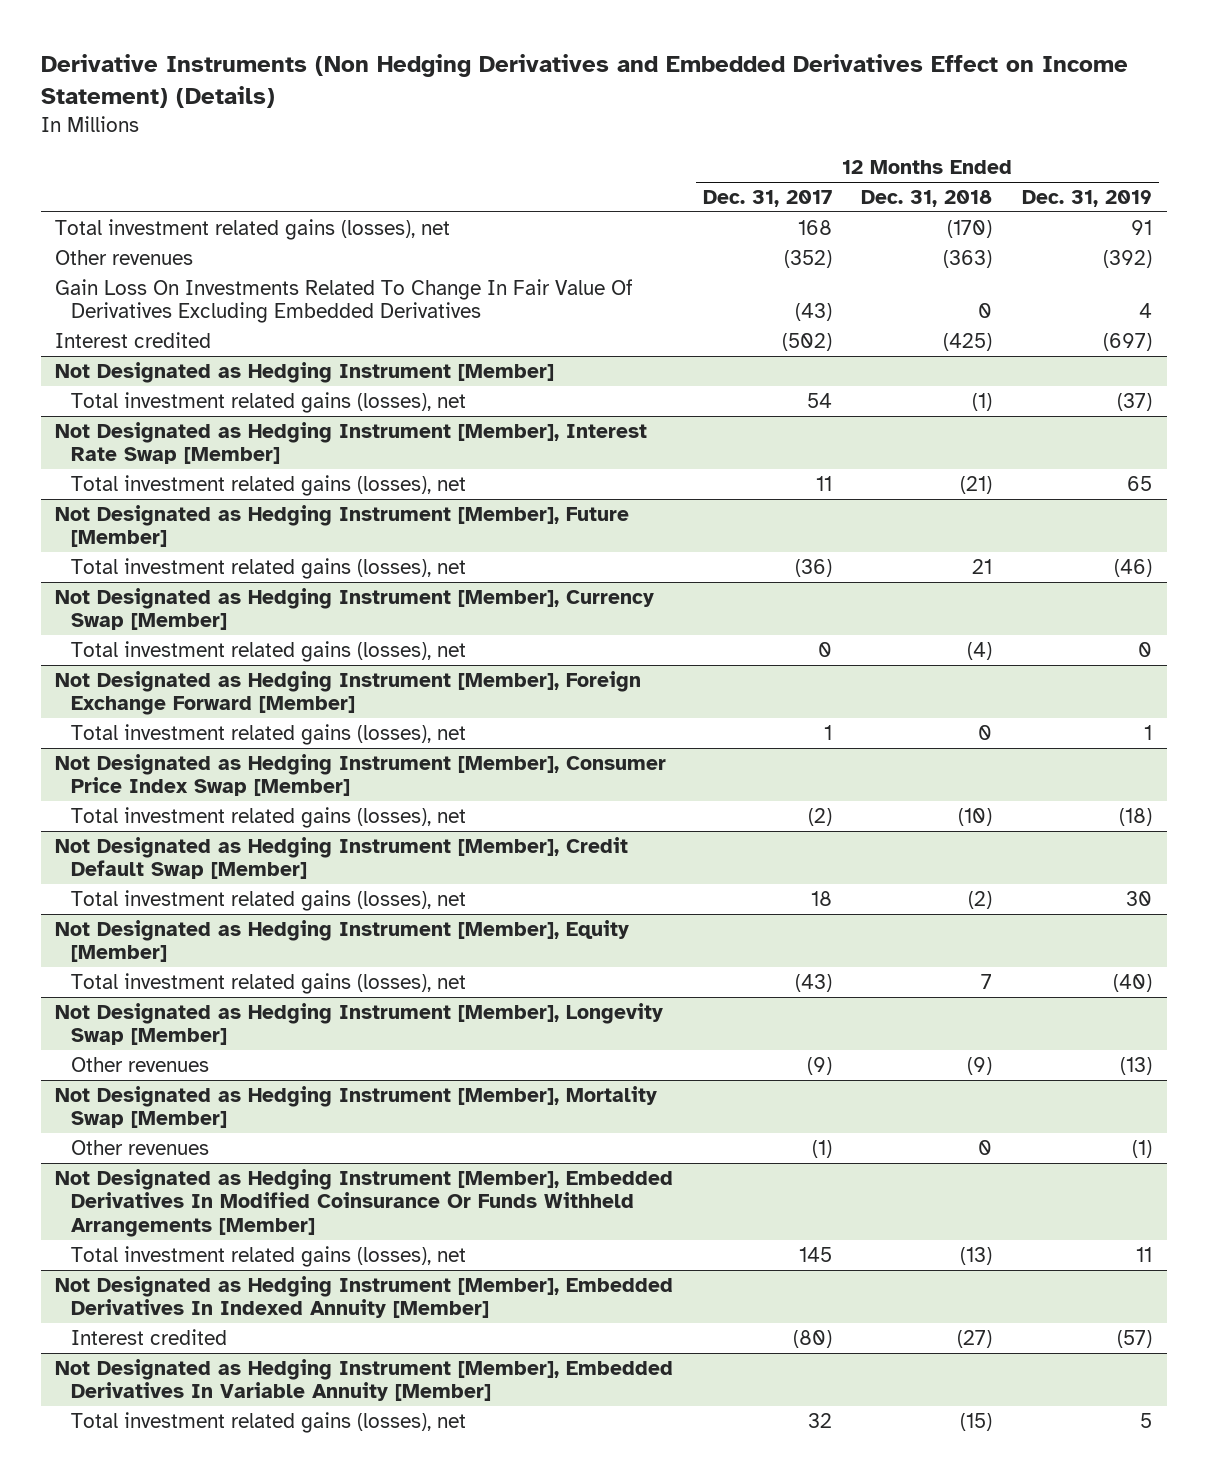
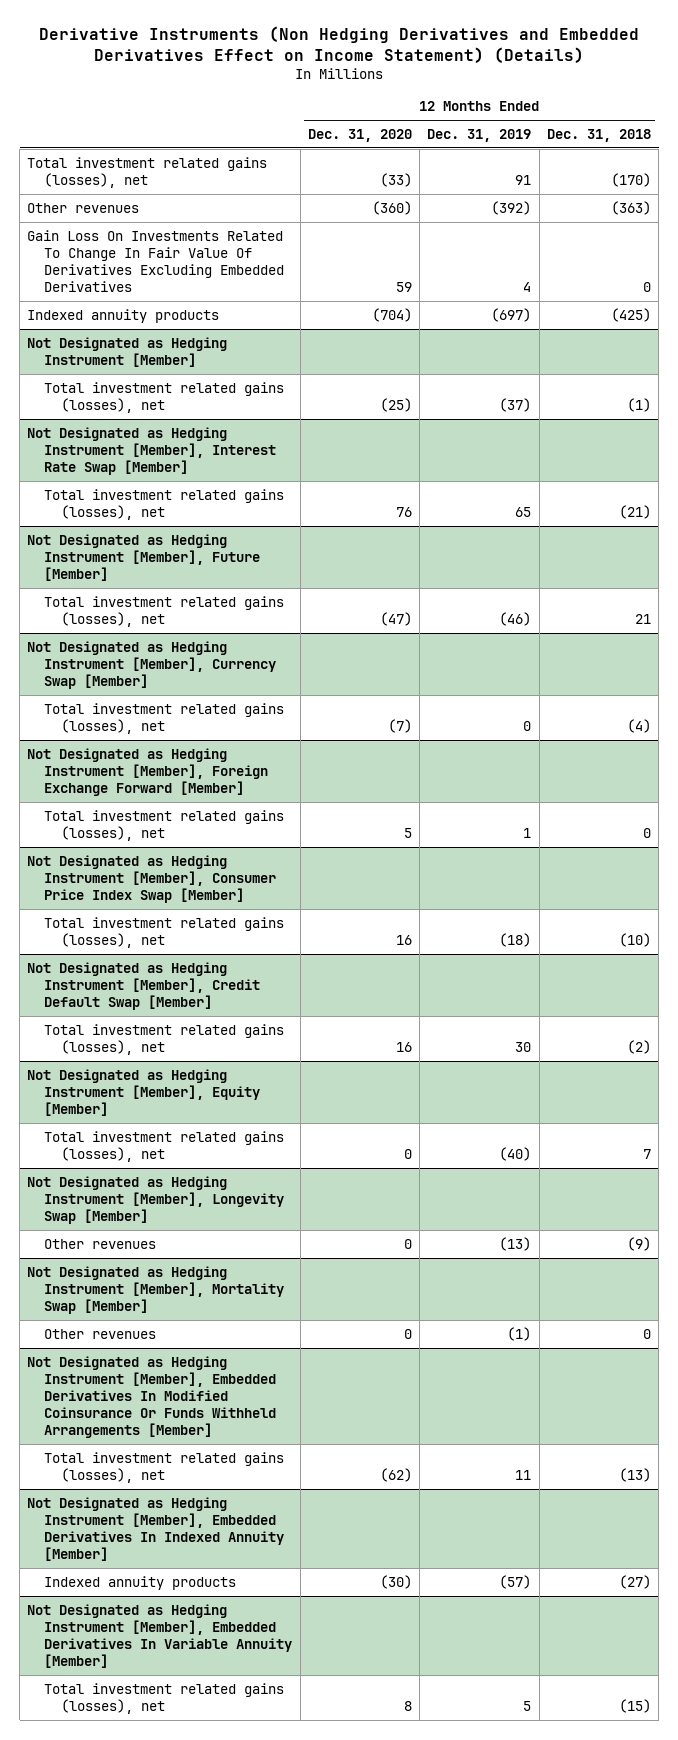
[702,190,832,208] Dec. 31, 2017 -> none
none -> [307,128,412,142] Dec. 31, 2020
[55,331,212,348] Interest credited -> [27,308,220,323] Indexed annuity products
[70,1328,227,1345] Interest credited -> [44,1575,237,1590] Indexed annuity products

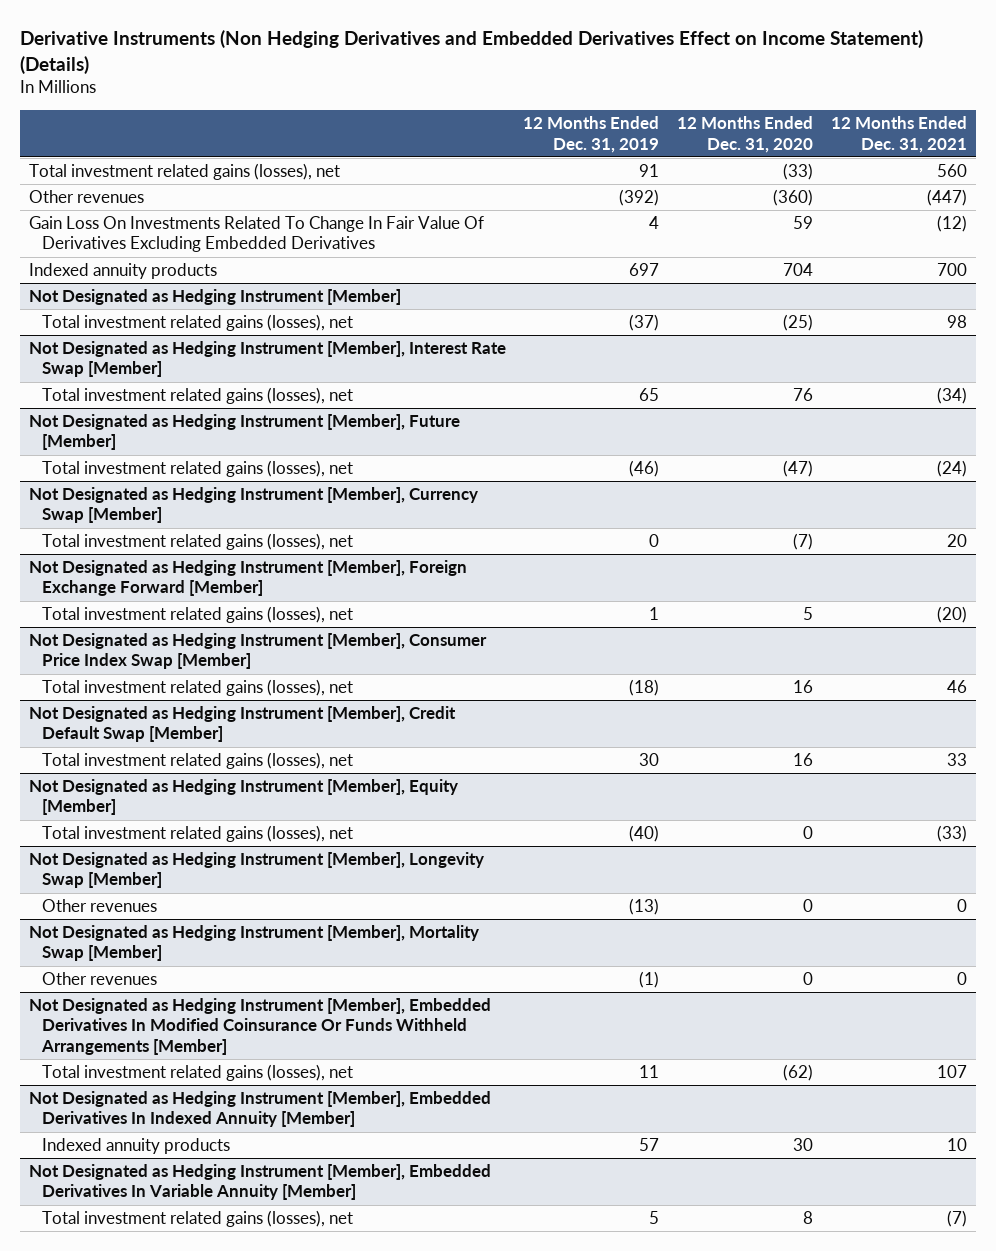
[546,128,651,142] Dec. 31, 2018 -> none
none -> [831,116,968,153] 12 Months Ended Dec. 31, 2021
[371,307,412,322] (704) -> [783,263,814,277] 704
[491,307,532,322] (697) -> [629,263,660,277] 697
[379,1574,412,1589] (30) -> [793,1138,814,1152] 30
[499,1574,532,1589] (57) -> [639,1138,660,1152] 57

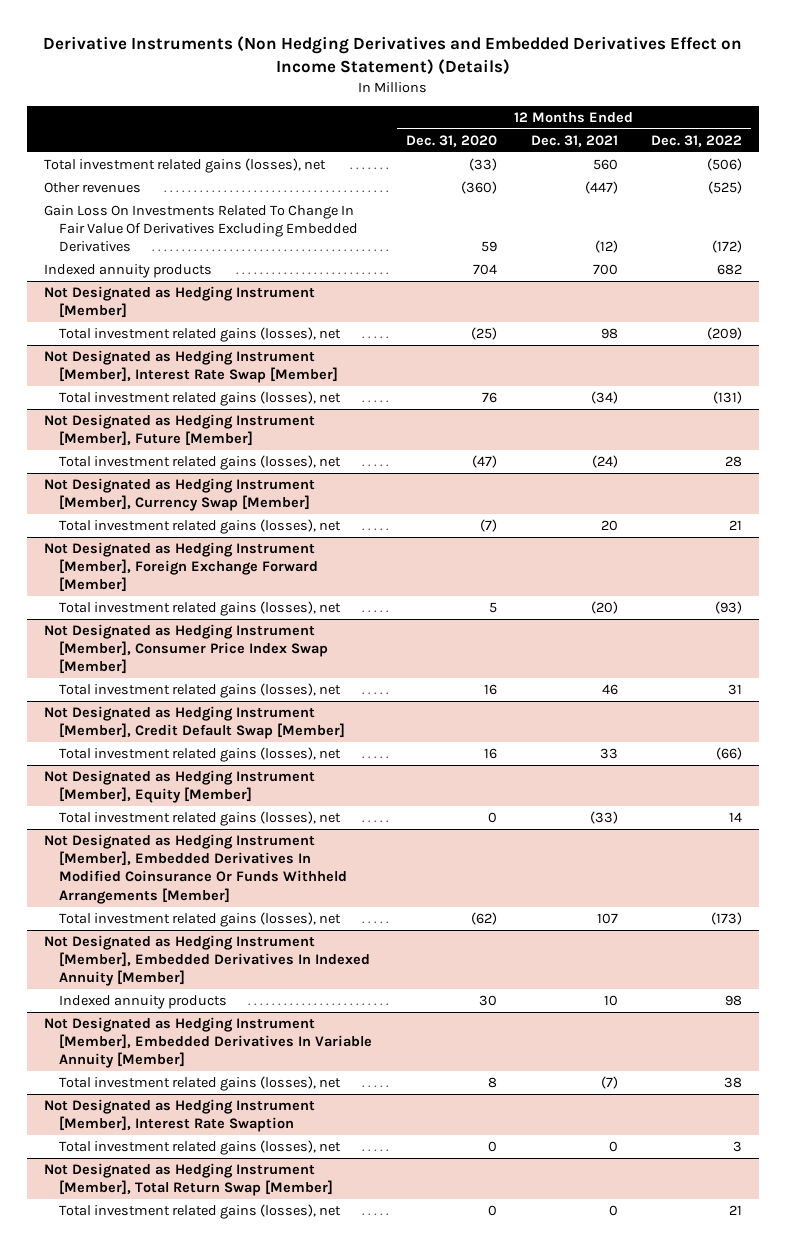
[523,116,660,153] 12 Months Ended Dec. 31, 2019 -> none
none -> [651,134,743,147] Dec. 31, 2022
[28,852,484,889] Not Designated as Hedging Instrument [Member], Longevity Swap [Member] -> none
[42,899,158,913] Other revenues -> none
[28,925,479,962] Not Designated as Hedging Instrument [Member], Mortality Swap [Member] -> none
[42,972,158,986] Other revenues -> none
none -> [43,1098,315,1133] Not Designated as Hedging Instrument [Member], Interest Rate Swaption
none -> [59,1139,342,1155] Total investment related gains (losses), net
none -> [43,1162,334,1197] Not Designated as Hedging Instrument [Member], Total Return Swap [Member]
none -> [59,1203,342,1219] Total investment related gains (losses), net

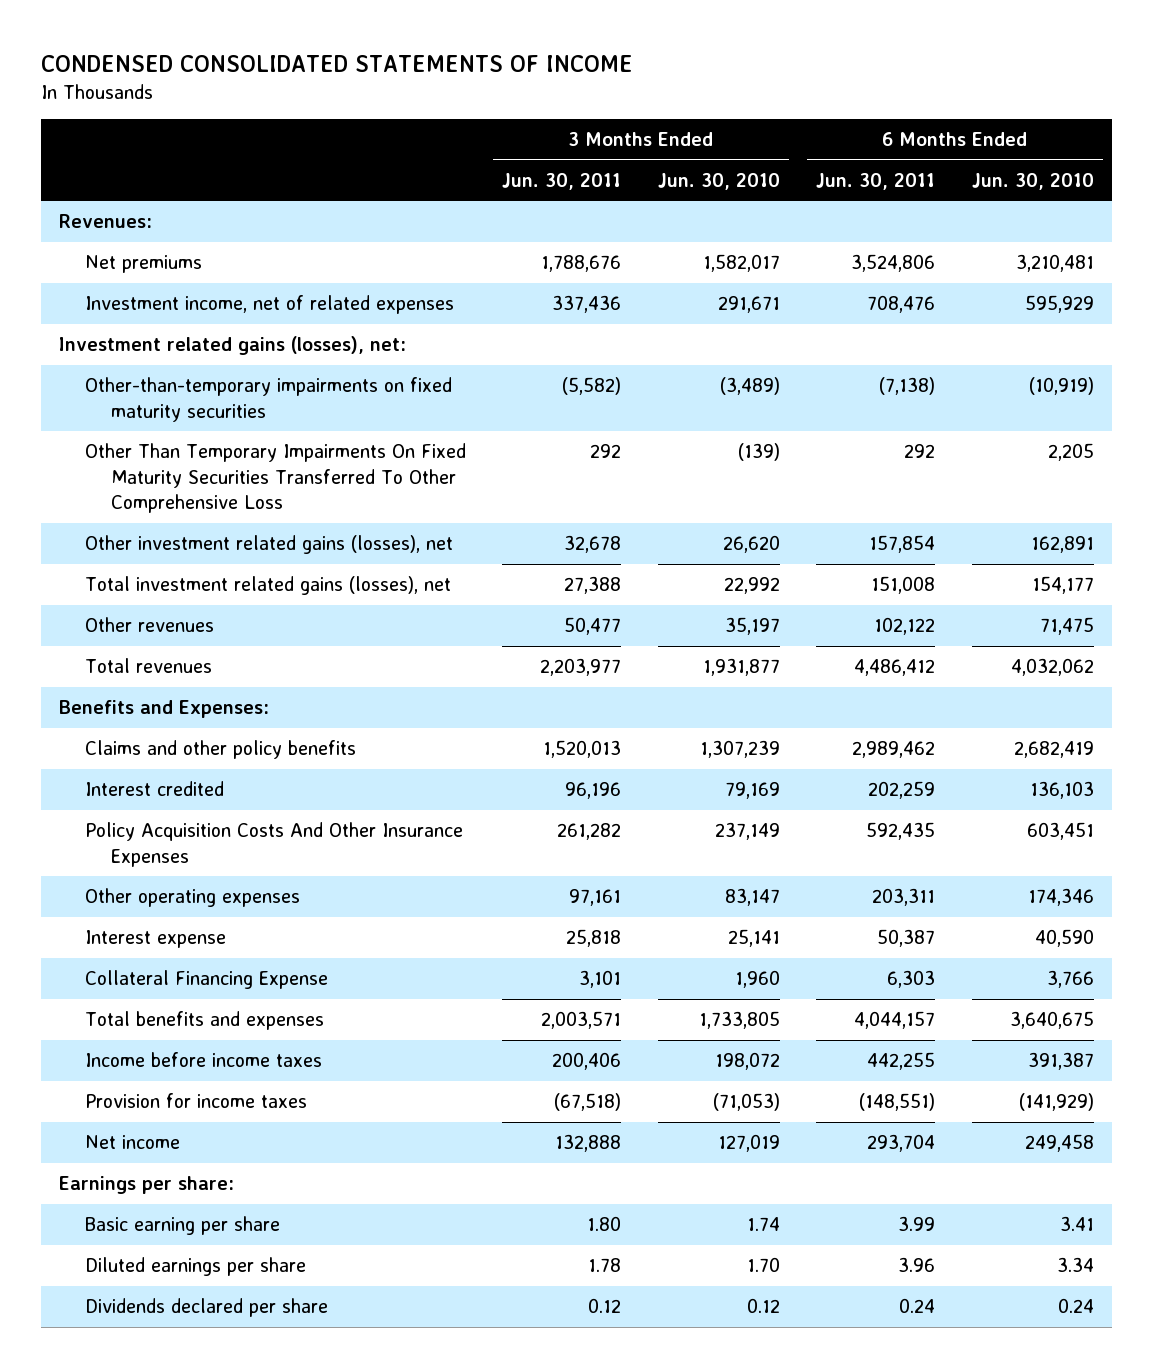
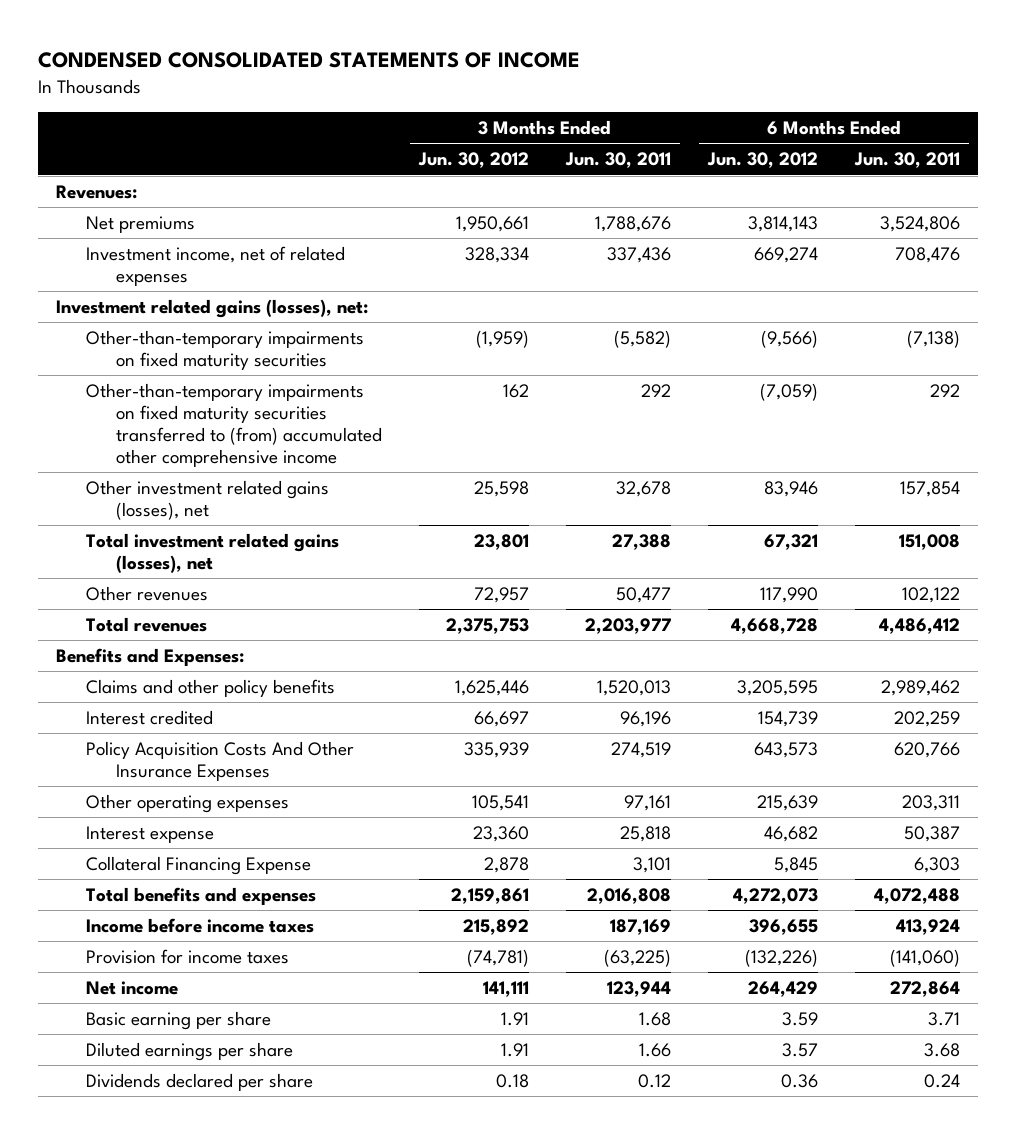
[657,172,780,190] Jun. 30, 2010 -> none
[971,172,1094,190] Jun. 30, 2010 -> none
none -> [417,152,529,169] Jun. 30, 2012
none -> [706,152,818,169] Jun. 30, 2012
[84,443,466,514] Other Than Temporary Impairments On Fixed Maturity Securities Transferred To Other Comprehensive Loss -> [86,382,383,467] Other-than-temporary impairments on fixed maturity securities transferred to (from) accumulated other comprehensive income
[557,823,622,841] 261,282 -> [610,741,671,758] 274,519
[866,822,936,841] 592,435 -> [893,741,960,758] 620,766
[58,1176,234,1195] Earnings per share: -> none
[541,1011,622,1030] 2,003,571 -> [586,887,671,904] 2,016,808
[854,1011,936,1030] 4,044,157 -> [873,887,960,904] 4,072,488
[552,1052,622,1071] 200,406 -> [609,918,671,935] 187,169
[867,1052,936,1071] 442,255 -> [895,918,960,935] 413,924
[554,1093,622,1112] (67,518) -> [603,948,671,967] (63,225)
[859,1093,936,1112] (148,551) -> [889,948,960,967] (141,060)
[555,1134,622,1153] 132,888 -> [606,980,671,997] 123,944
[867,1134,936,1153] 293,704 -> [889,980,960,997] 272,864
[587,1216,622,1232] 1.80 -> [638,1011,671,1026] 1.68
[898,1216,936,1232] 3.99 -> [927,1011,960,1026] 3.71
[588,1258,622,1273] 1.78 -> [638,1042,671,1057] 1.66
[898,1257,936,1273] 3.96 -> [923,1042,960,1057] 3.68

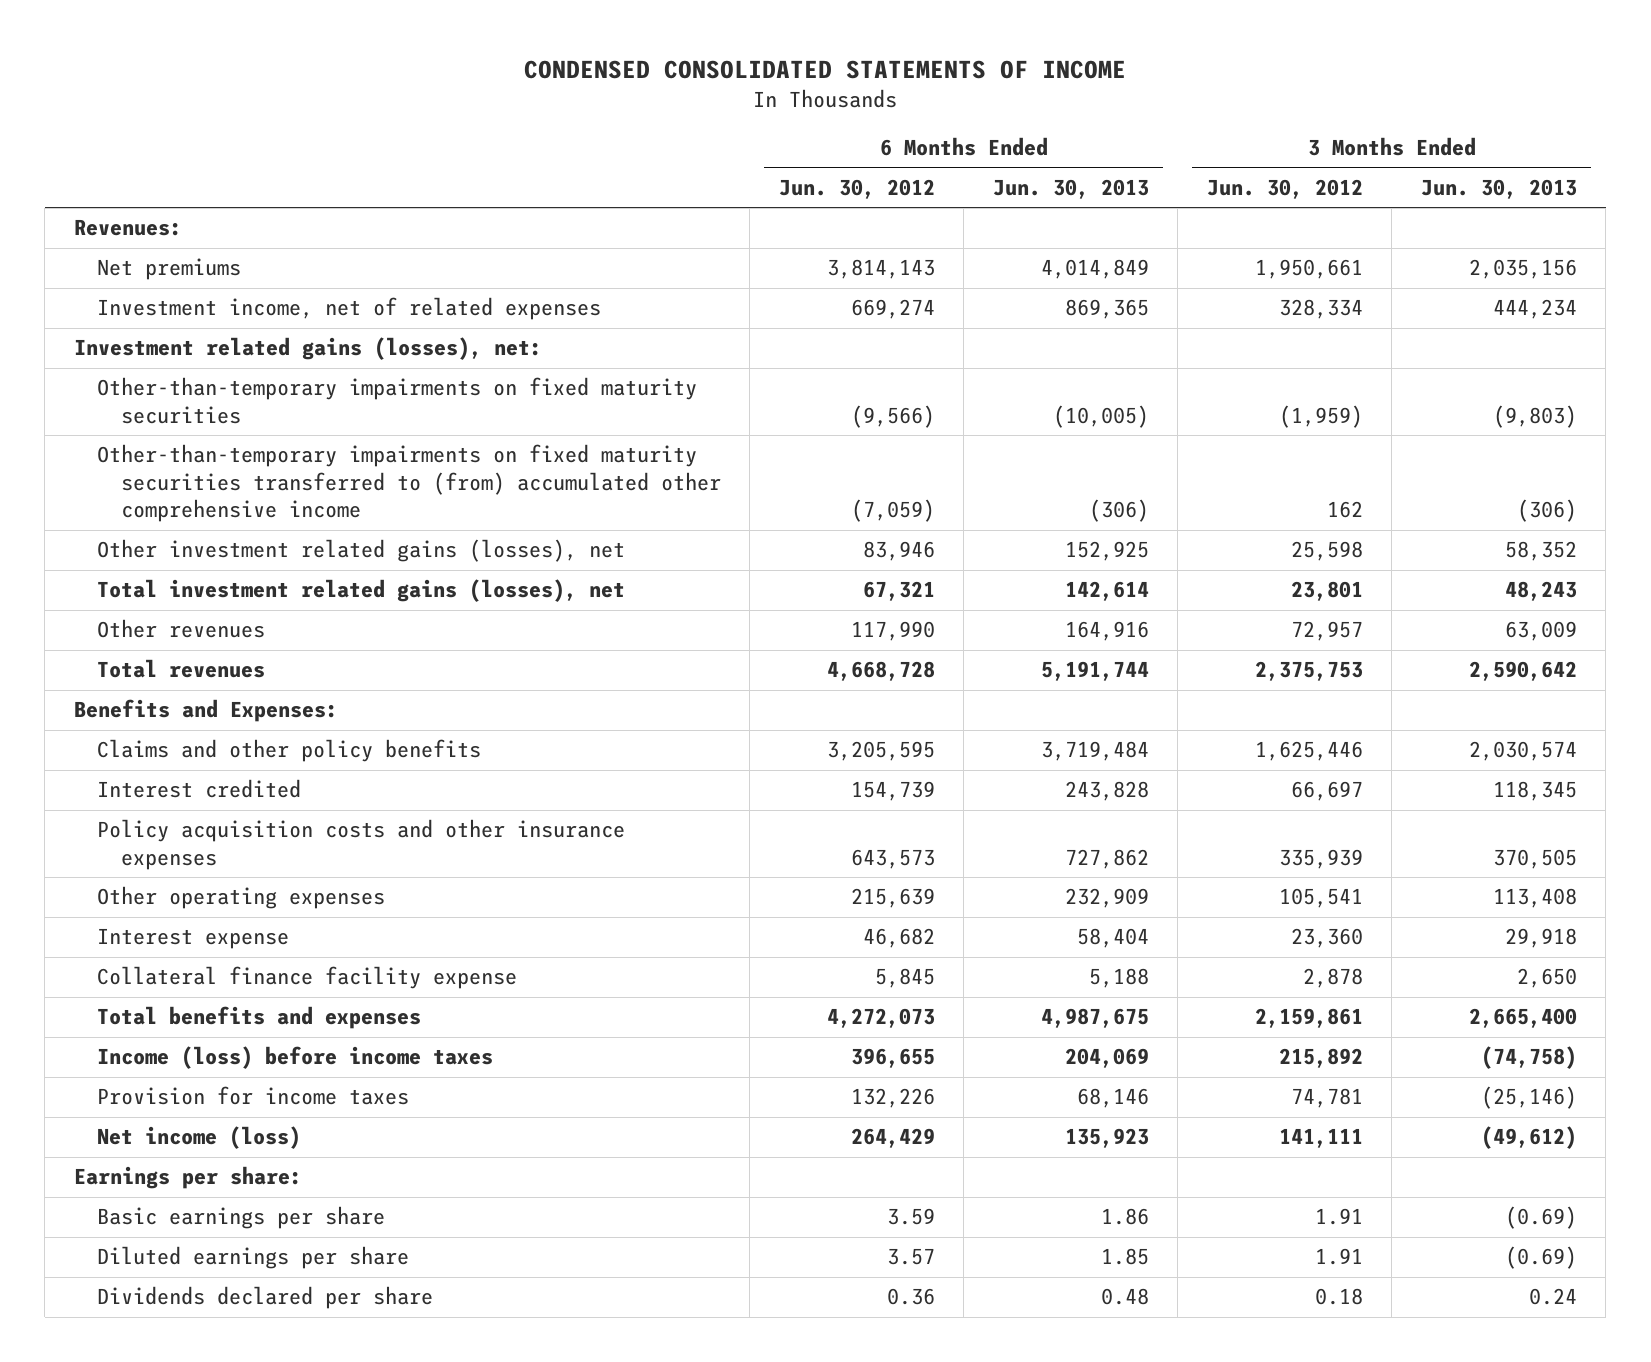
[564,152,671,169] Jun. 30, 2011 -> none
[853,152,960,169] Jun. 30, 2011 -> none
none -> [992,178,1149,199] Jun. 30, 2013
none -> [1420,178,1577,199] Jun. 30, 2013
[86,740,355,781] Policy Acquisition Costs And Other Insurance Expenses -> [97,819,626,870] Policy acquisition costs and other insurance expenses
[86,855,312,875] Collateral Financing Expense -> [97,966,518,990] Collateral finance facility expense
[86,917,315,933] Income before income taxes -> [97,1046,494,1070] Income (loss) before income taxes
[466,948,529,967] (74,781) -> [1290,1088,1363,1109] 74,781
[744,948,818,967] (132,226) -> [850,1088,935,1109] 132,226
[86,980,179,995] Net income -> [97,1126,302,1150] Net income (loss)
none -> [73,1166,302,1190] Earnings per share:
[86,1010,272,1030] Basic earning per share -> [97,1206,386,1230] Basic earnings per share

